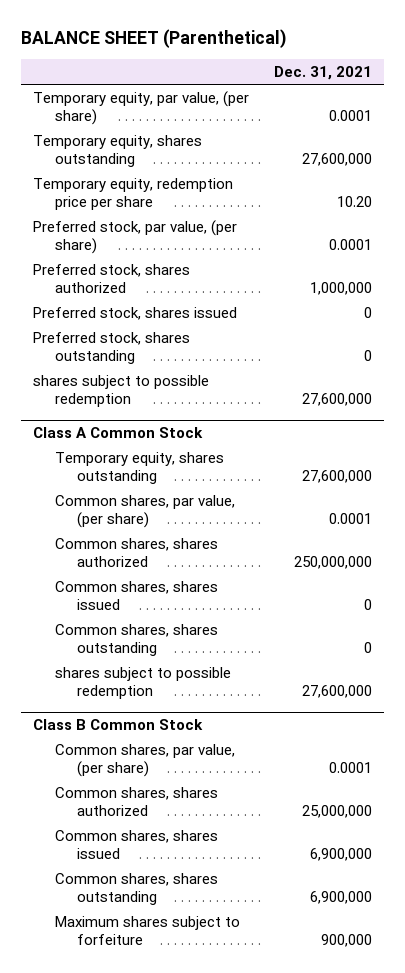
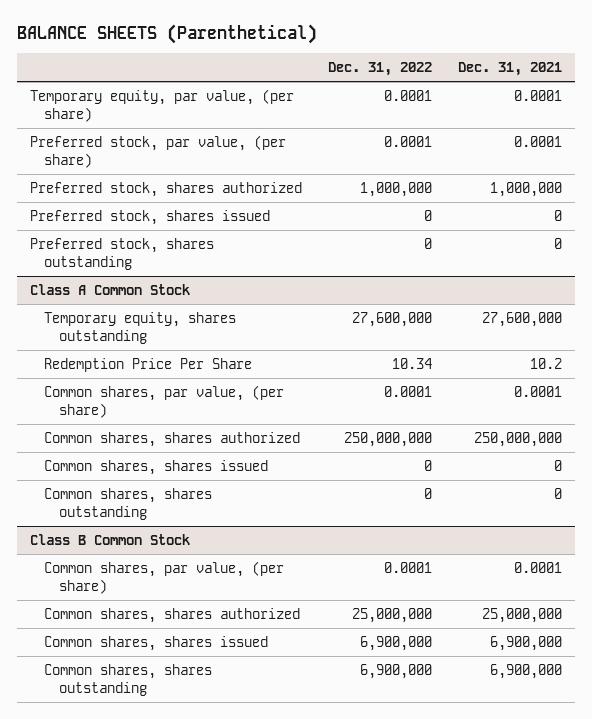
[21,29,288,49] BALANCE SHEET (Parenthetical) -> [17,24,318,45] BALANCE SHEETS (Parenthetical)
none -> [327,62,432,77] Dec. 31, 2022
[33,134,203,167] Temporary equity, shares outstanding -> none
[33,177,234,210] Temporary equity, redemption price per share -> none
[33,374,210,407] shares subject to possible redemption -> none
none -> [44,357,253,372] Redemption Price Per Share
[55,666,232,699] shares subject to possible redemption -> none
[55,915,241,945] Maximum shares subject to forfeiture -> none

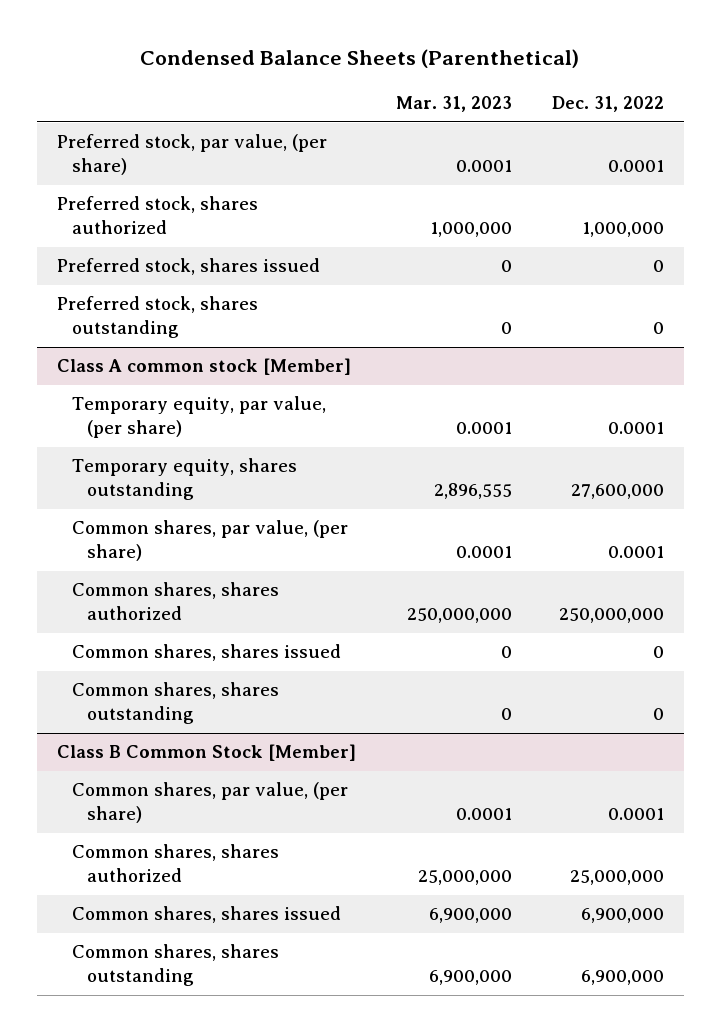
[17,24,318,45] BALANCE SHEETS (Parenthetical) -> [140,49,580,69] Condensed Balance Sheets (Parenthetical)
[457,62,562,77] Dec. 31, 2021 -> none
none -> [395,96,512,113] Mar. 31, 2023
[30,88,295,123] Temporary equity, par value, (per share) -> none
[30,283,191,295] Class A Common Stock -> [56,358,351,376] Class A common stock [Member]
none -> [72,396,327,439] Temporary equity, par value, (per share)
[44,357,253,372] Redemption Price Per Share -> none
[30,533,191,545] Class B Common Stock -> [56,744,356,762] Class B Common Stock [Member]

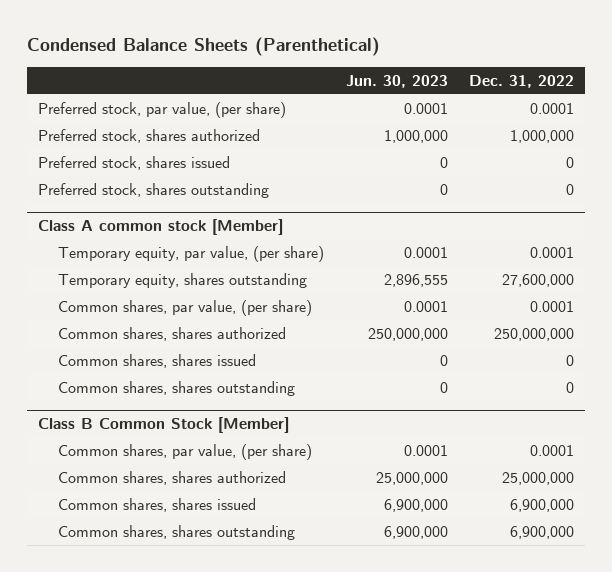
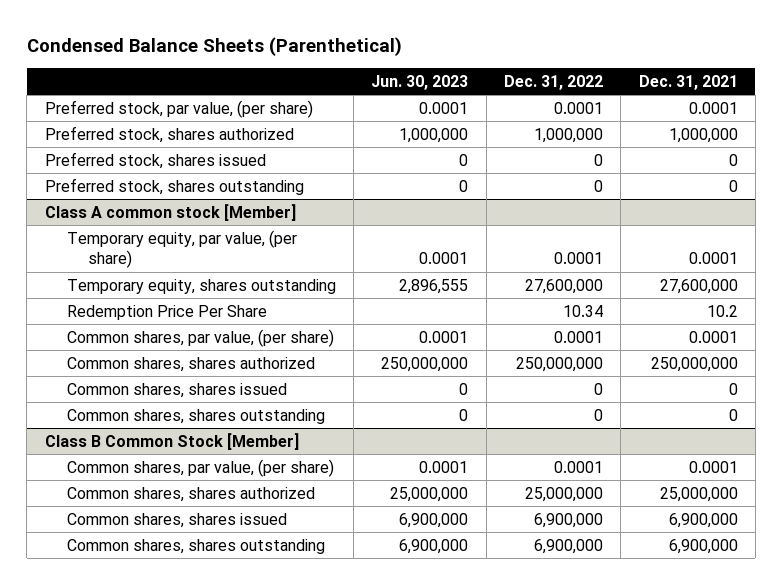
none -> [638,75,738,91] Dec. 31, 2021
none -> [66,304,267,320] Redemption Price Per Share

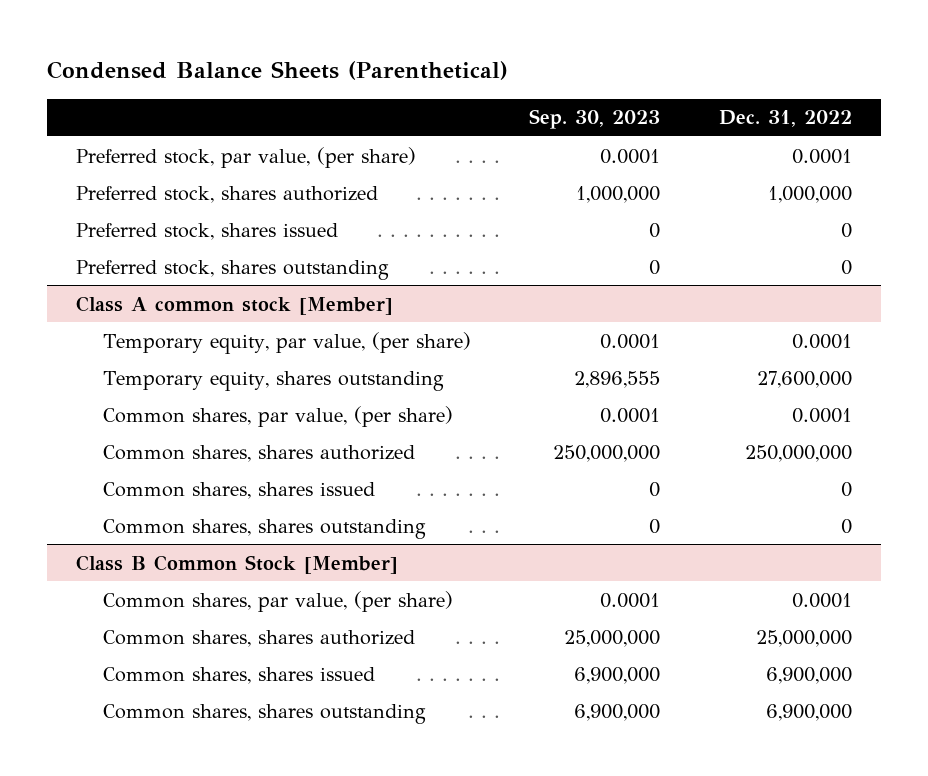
[371,75,469,91] Jun. 30, 2023 -> none
[638,75,738,91] Dec. 31, 2021 -> none
none -> [529,109,661,130] Sep. 30, 2023
[66,304,267,320] Redemption Price Per Share -> none

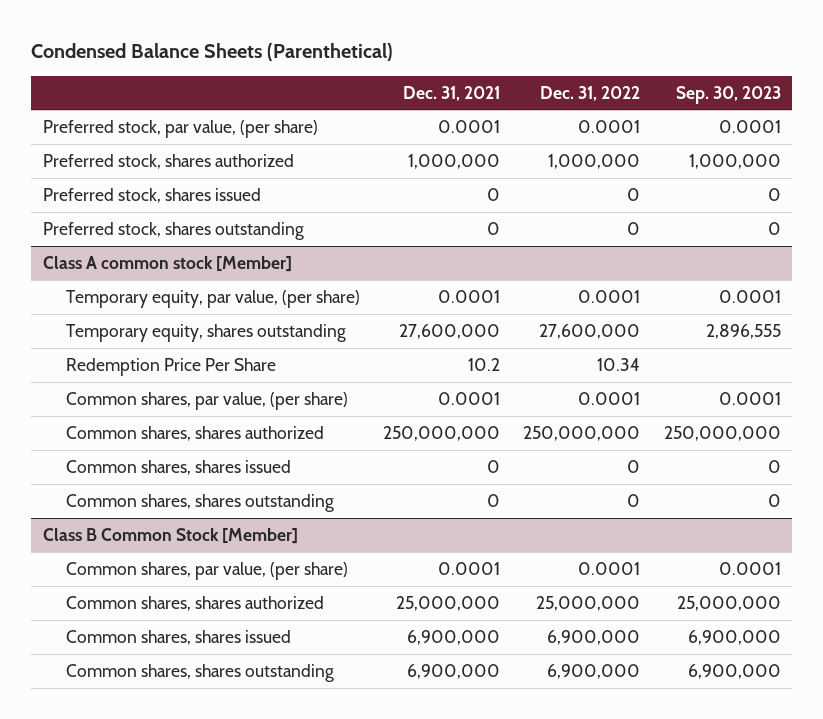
none -> [403,85,501,101] Dec. 31, 2021
none -> [66,357,277,376] Redemption Price Per Share

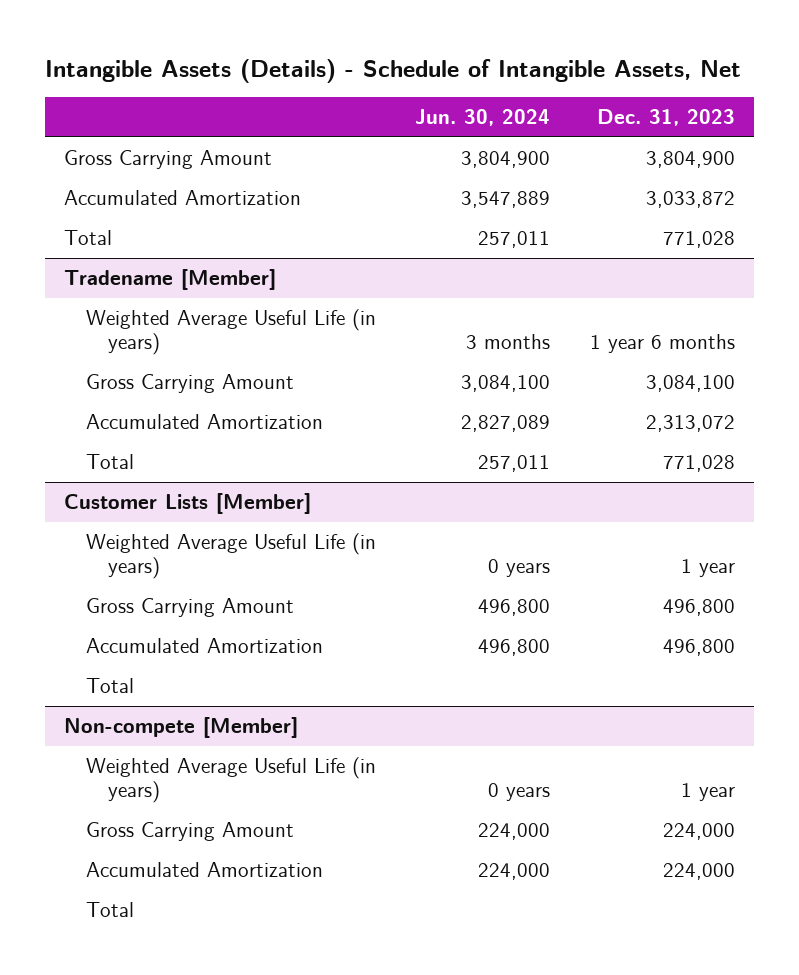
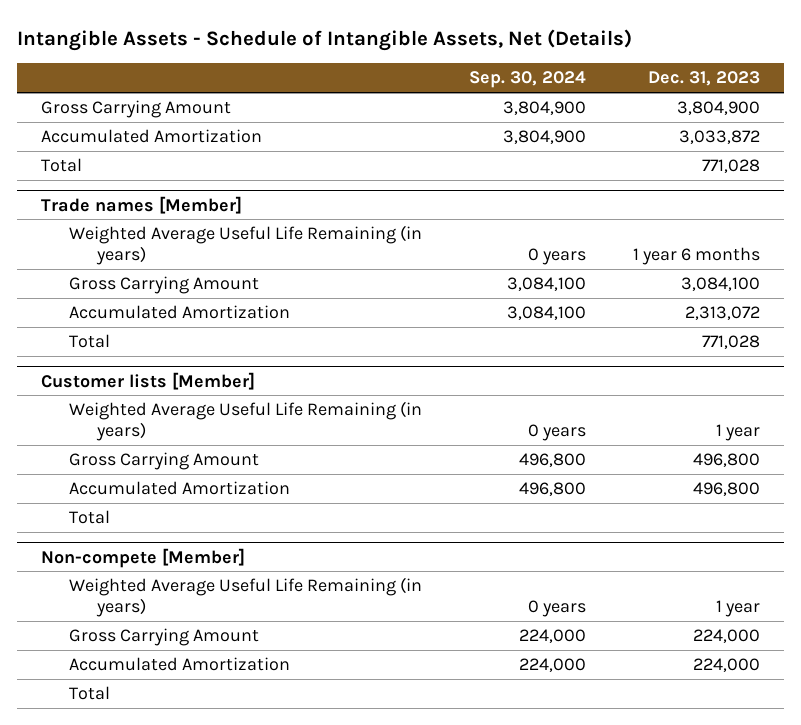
[44,58,741,83] Intangible Assets (Details) - Schedule of Intangible Assets, Net -> [17,29,633,52] Intangible Assets - Schedule of Intangible Assets, Net (Details)
[415,108,551,126] Jun. 30, 2024 -> none
none -> [468,71,586,89] Sep. 30, 2024
[64,268,277,290] Tradename [Member] -> [40,195,242,214] Trade names [Member]
[86,308,377,355] Weighted Average Useful Life (in years) -> [68,225,422,265] Weighted Average Useful Life Remaining (in years)
[64,492,312,514] Customer Lists [Member] -> [40,371,255,390] Customer lists [Member]
[86,532,377,579] Weighted Average Useful Life (in years) -> [68,401,422,441] Weighted Average Useful Life Remaining (in years)
[86,756,377,803] Weighted Average Useful Life (in years) -> [68,577,422,617] Weighted Average Useful Life Remaining (in years)

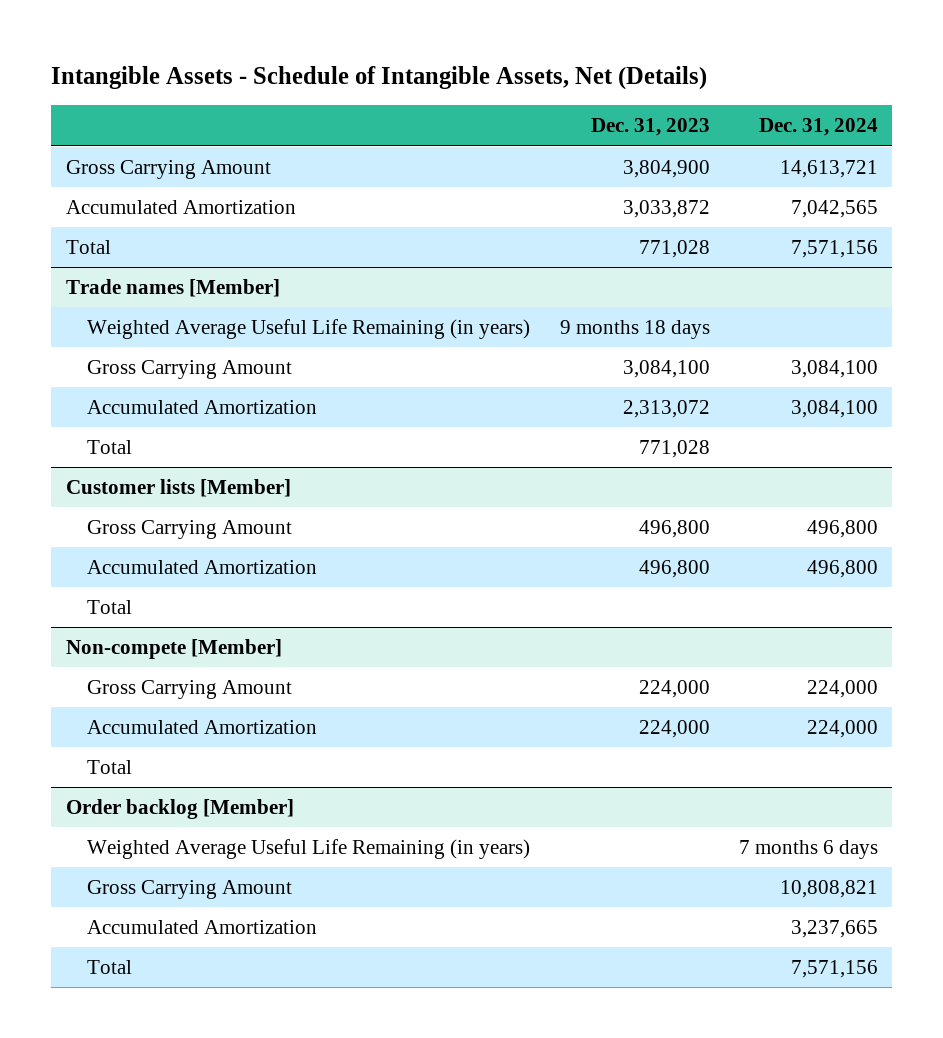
[468,71,586,89] Sep. 30, 2024 -> none
none -> [758,118,878,137] Dec. 31, 2024
[633,246,761,265] 1 year 6 months -> [559,320,710,340] 9 months 18 days
[68,401,422,441] Weighted Average Useful Life Remaining (in years) -> none
[68,577,422,617] Weighted Average Useful Life Remaining (in years) -> none
none -> [65,799,294,820] Order backlog [Member]
none -> [87,839,531,860] Weighted Average Useful Life Remaining (in years)
none -> [87,880,293,900] Gross Carrying Amount
none -> [87,920,318,935] Accumulated Amortization
none -> [87,960,133,975] Total

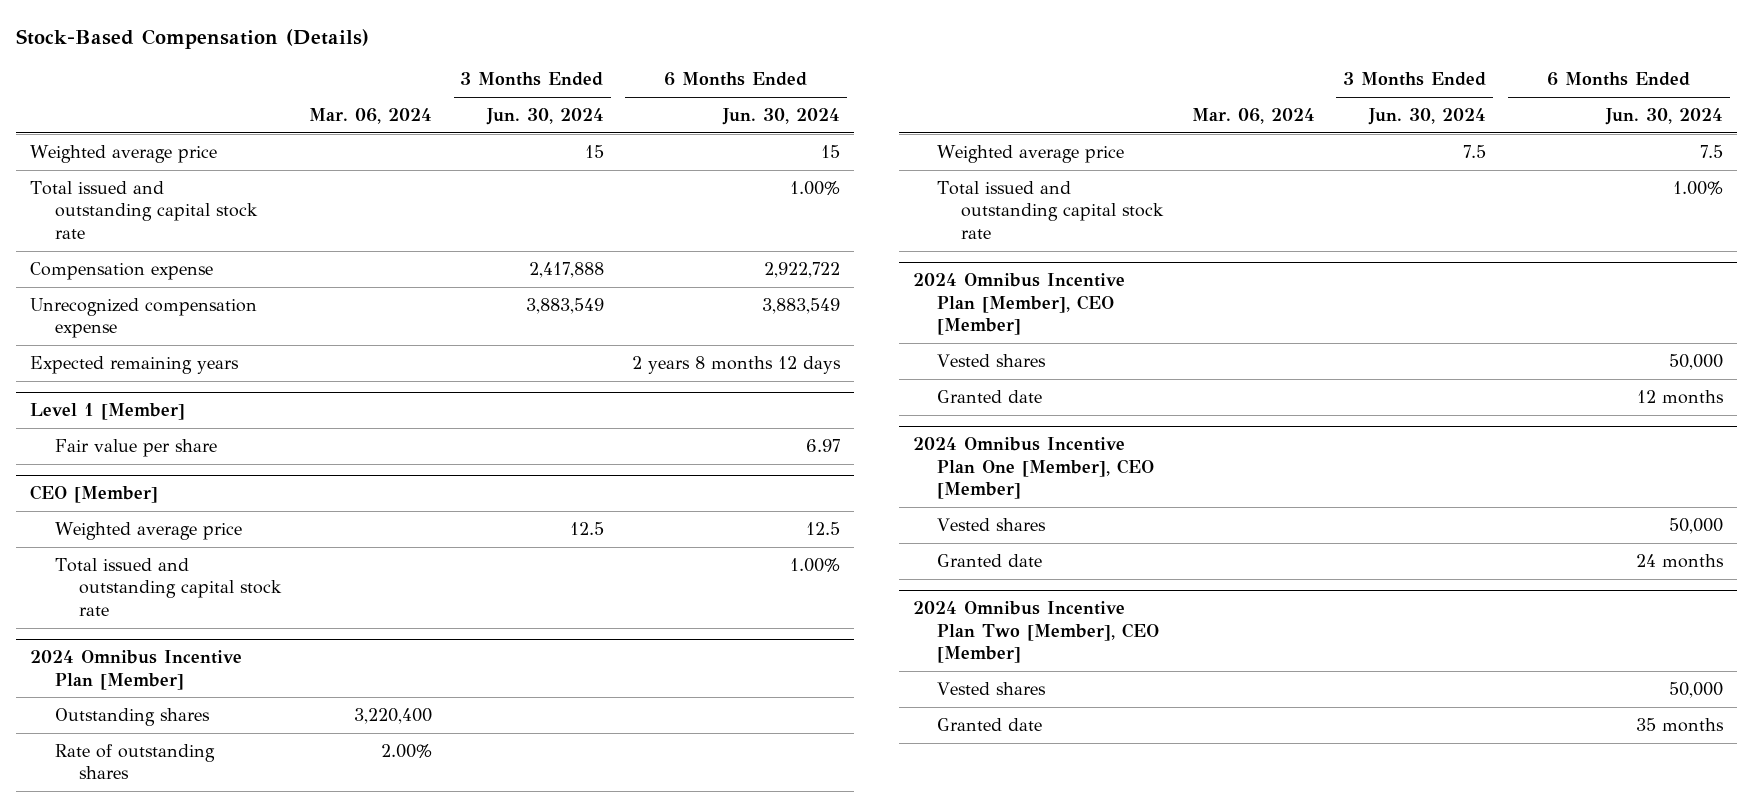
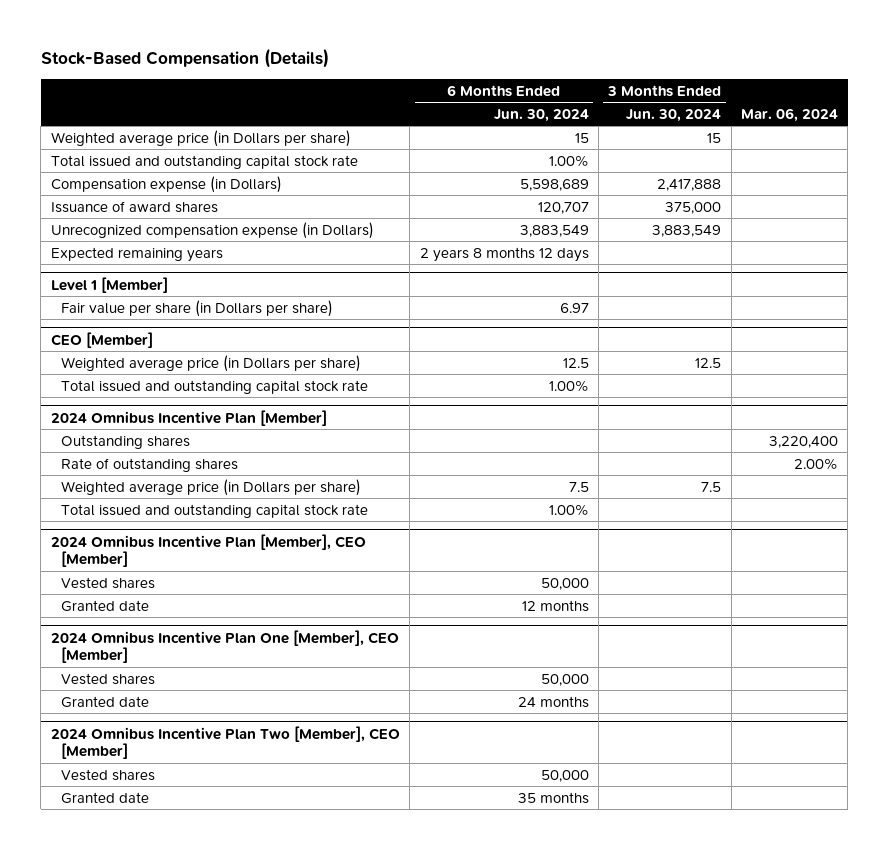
[30,144,218,163] Weighted average price -> [50,129,351,147] Weighted average price (in Dollars per share)
[30,261,214,280] Compensation expense -> [50,175,282,193] Compensation expense (in Dollars)
[764,261,841,278] 2,922,722 -> [519,178,589,191] 5,598,689
none -> [50,200,218,213] Issuance of award shares
[30,297,258,339] Unrecognized compensation expense -> [50,221,374,239] Unrecognized compensation expense (in Dollars)
[54,438,217,457] Fair value per share -> [61,299,334,317] Fair value per share (in Dollars per share)
[54,521,242,540] Weighted average price -> [61,354,362,372] Weighted average price (in Dollars per share)
[937,144,1125,163] Weighted average price -> [61,478,362,496] Weighted average price (in Dollars per share)

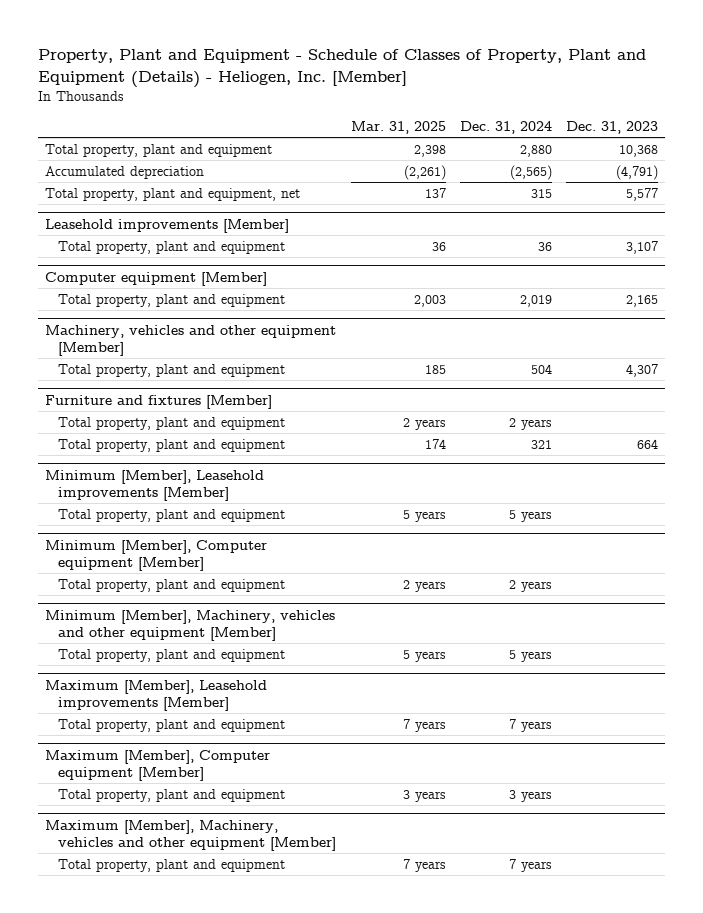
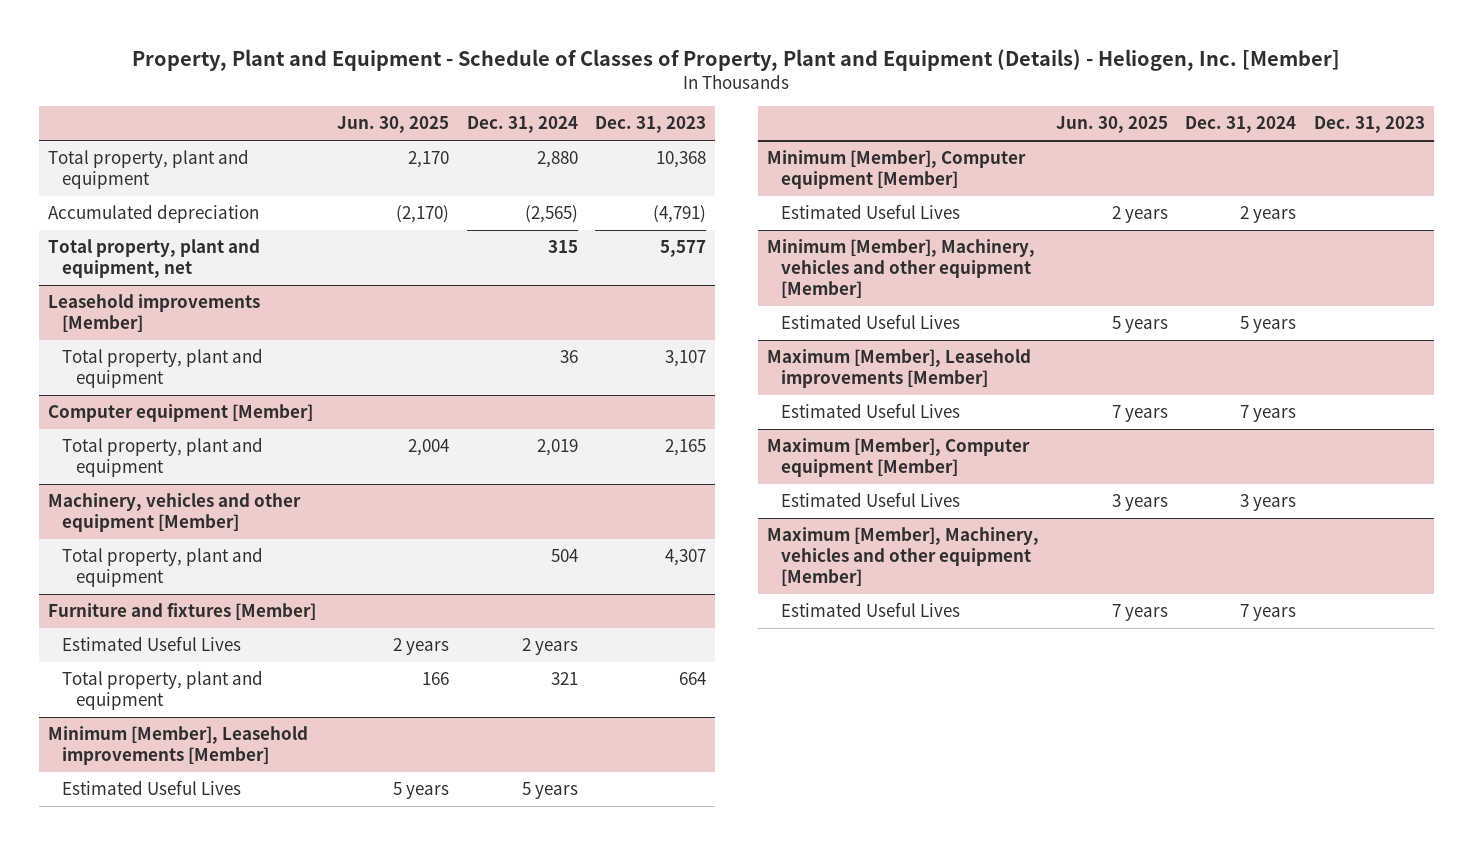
[350,121,446,135] Mar. 31, 2025 -> none
none -> [337,116,450,134] Jun. 30, 2025
[57,416,285,430] Total property, plant and equipment -> [62,636,242,652] Estimated Useful Lives
[57,508,285,522] Total property, plant and equipment -> [62,780,242,796] Estimated Useful Lives
[57,578,285,592] Total property, plant and equipment -> [780,204,960,220] Estimated Useful Lives
[57,648,285,662] Total property, plant and equipment -> [780,314,960,330] Estimated Useful Lives
[57,718,285,732] Total property, plant and equipment -> [780,403,960,419] Estimated Useful Lives
[57,788,285,802] Total property, plant and equipment -> [780,492,960,508] Estimated Useful Lives
[57,858,285,872] Total property, plant and equipment -> [780,602,960,618] Estimated Useful Lives

